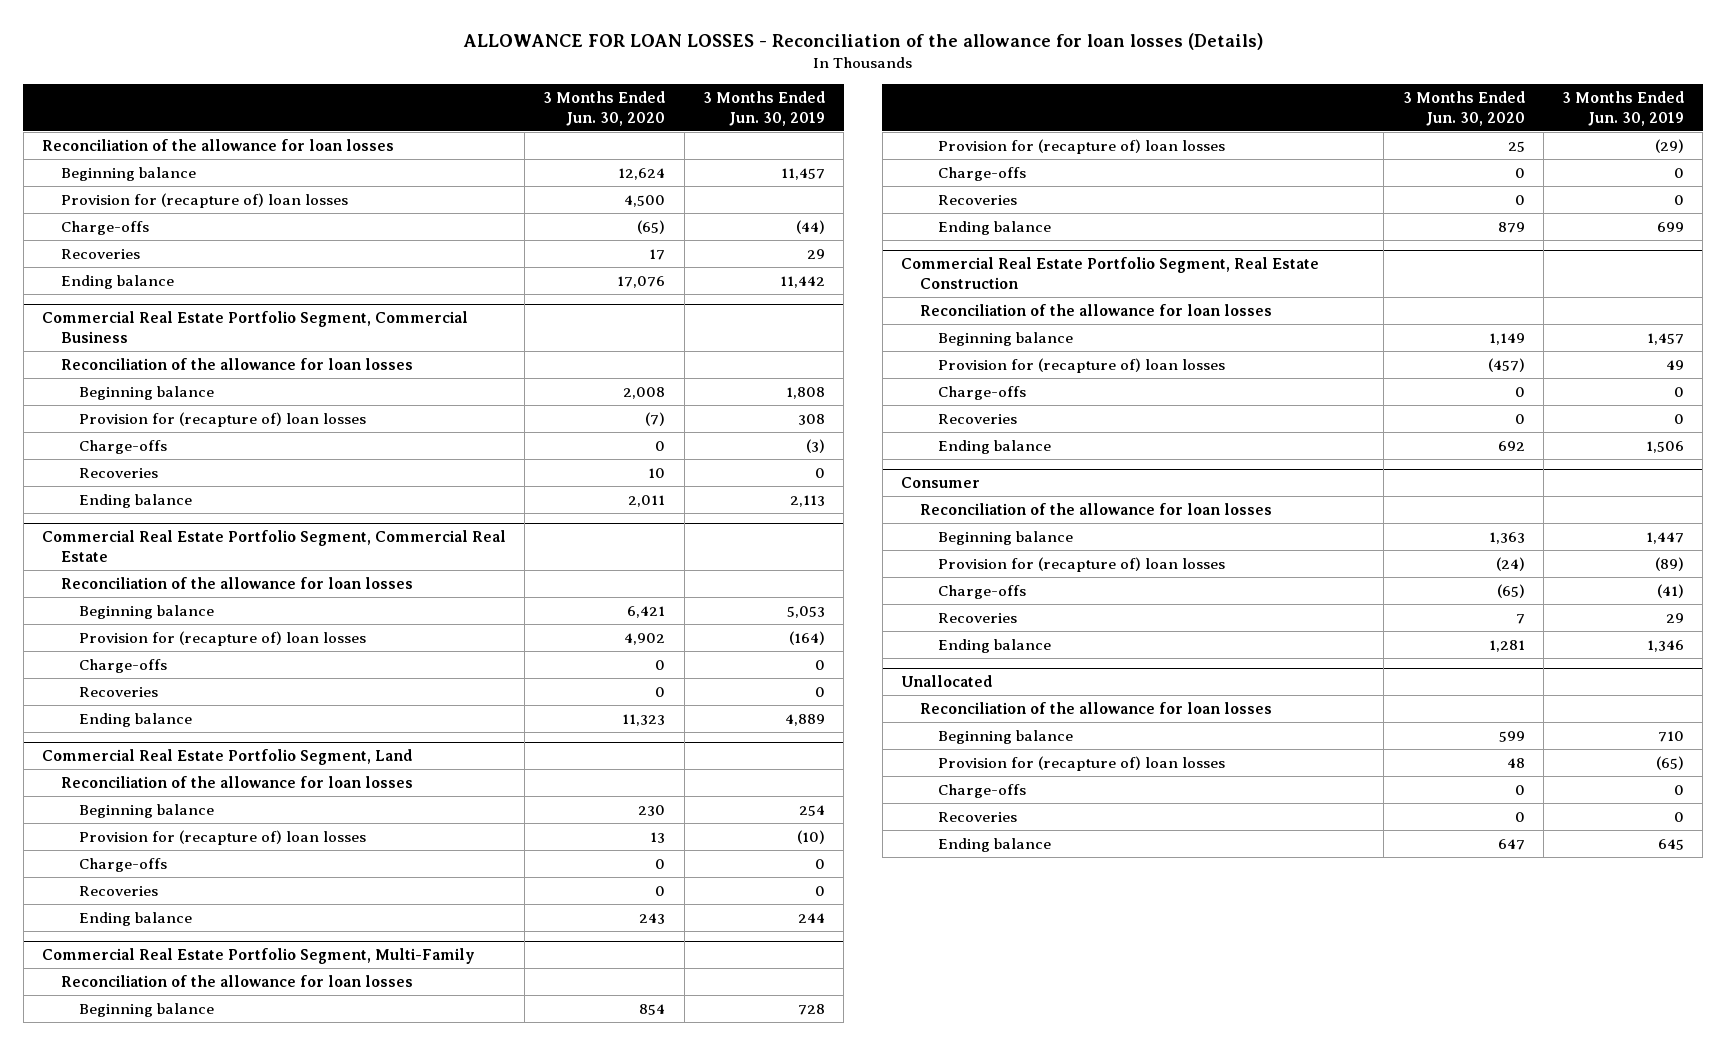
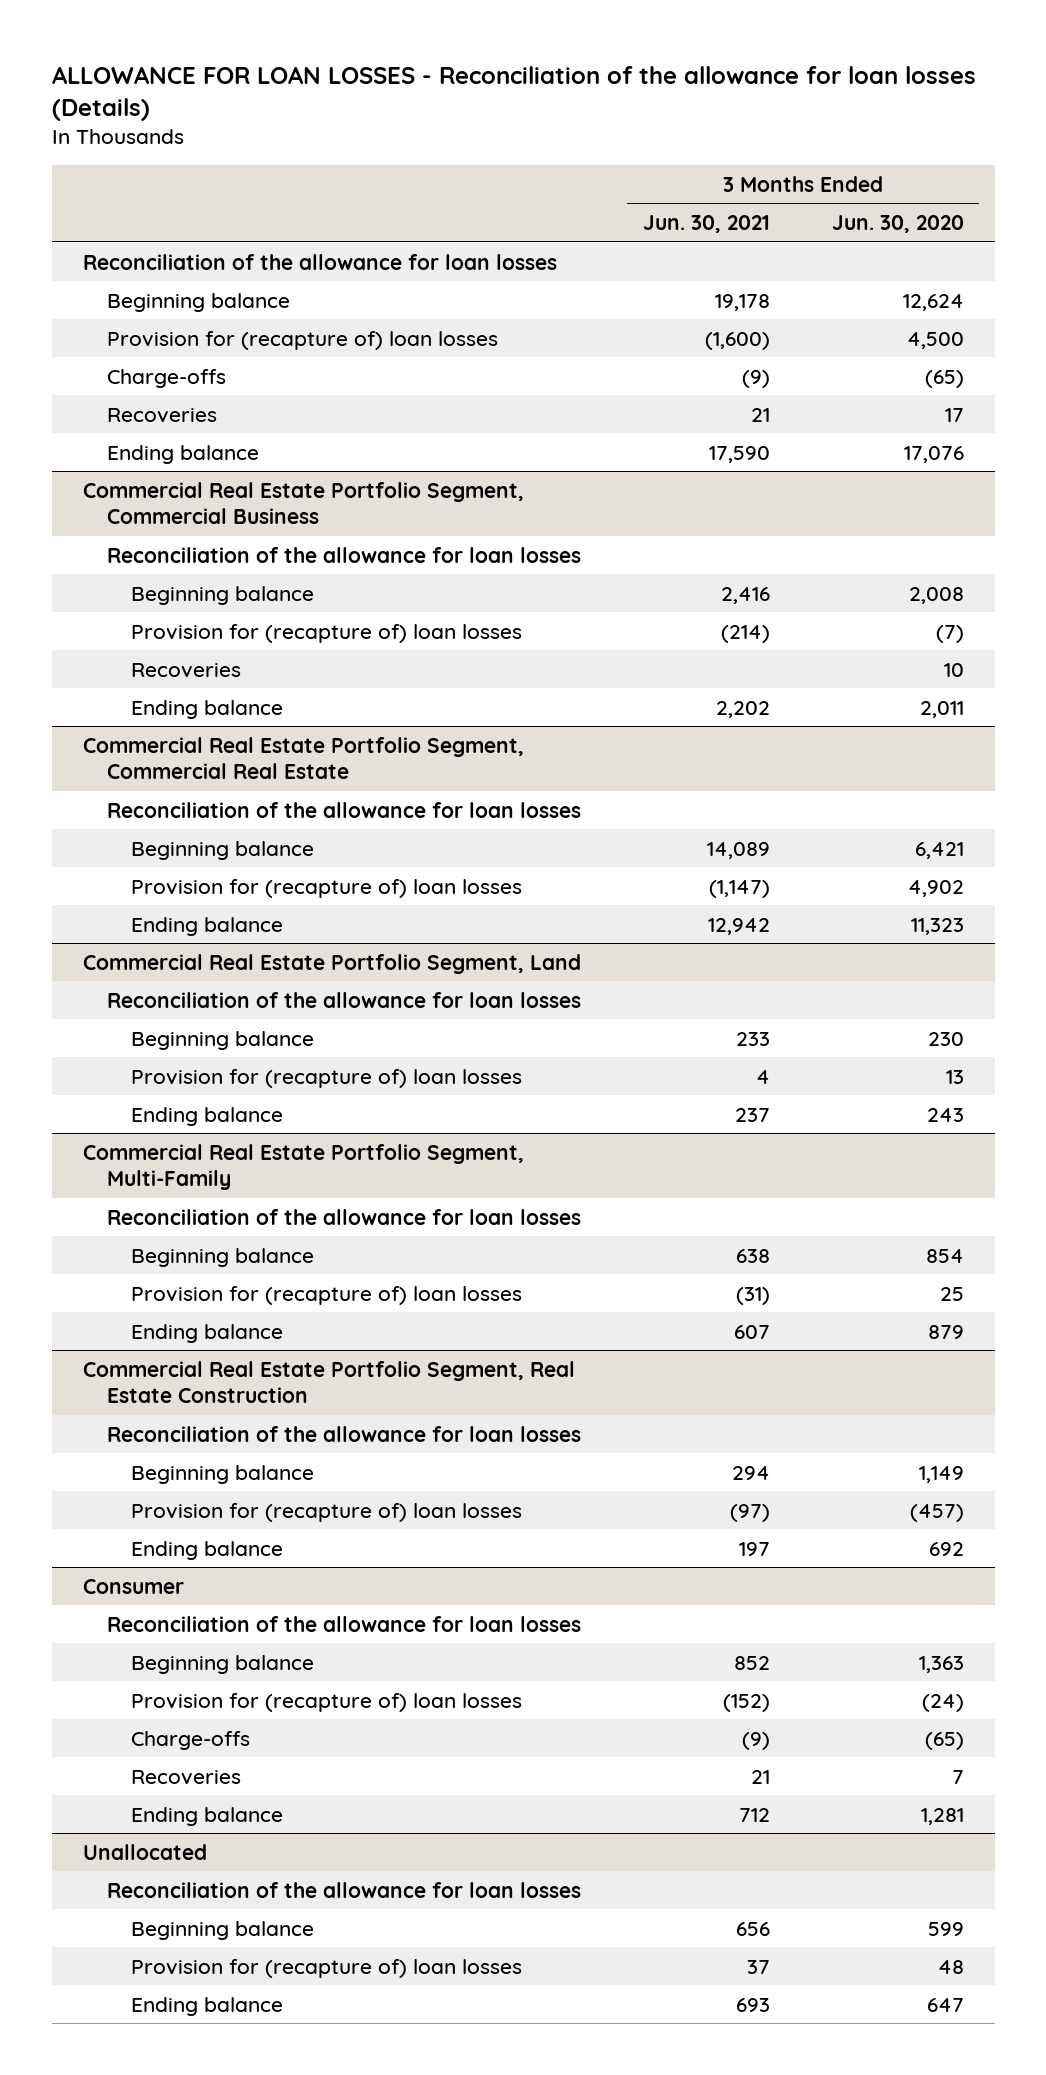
[702,90,825,126] 3 Months Ended Jun. 30, 2019 -> none
none -> [642,215,770,234] Jun. 30, 2021
[79,439,168,454] Charge-offs -> none
[79,658,168,673] Charge-offs -> none
[79,686,159,697] Recoveries -> none
[79,857,168,872] Charge-offs -> none
[79,885,159,896] Recoveries -> none
[938,166,1027,181] Charge-offs -> none
[938,194,1018,205] Recoveries -> none
[938,385,1027,400] Charge-offs -> none
[938,413,1018,424] Recoveries -> none
[938,783,1027,798] Charge-offs -> none
[938,811,1018,822] Recoveries -> none

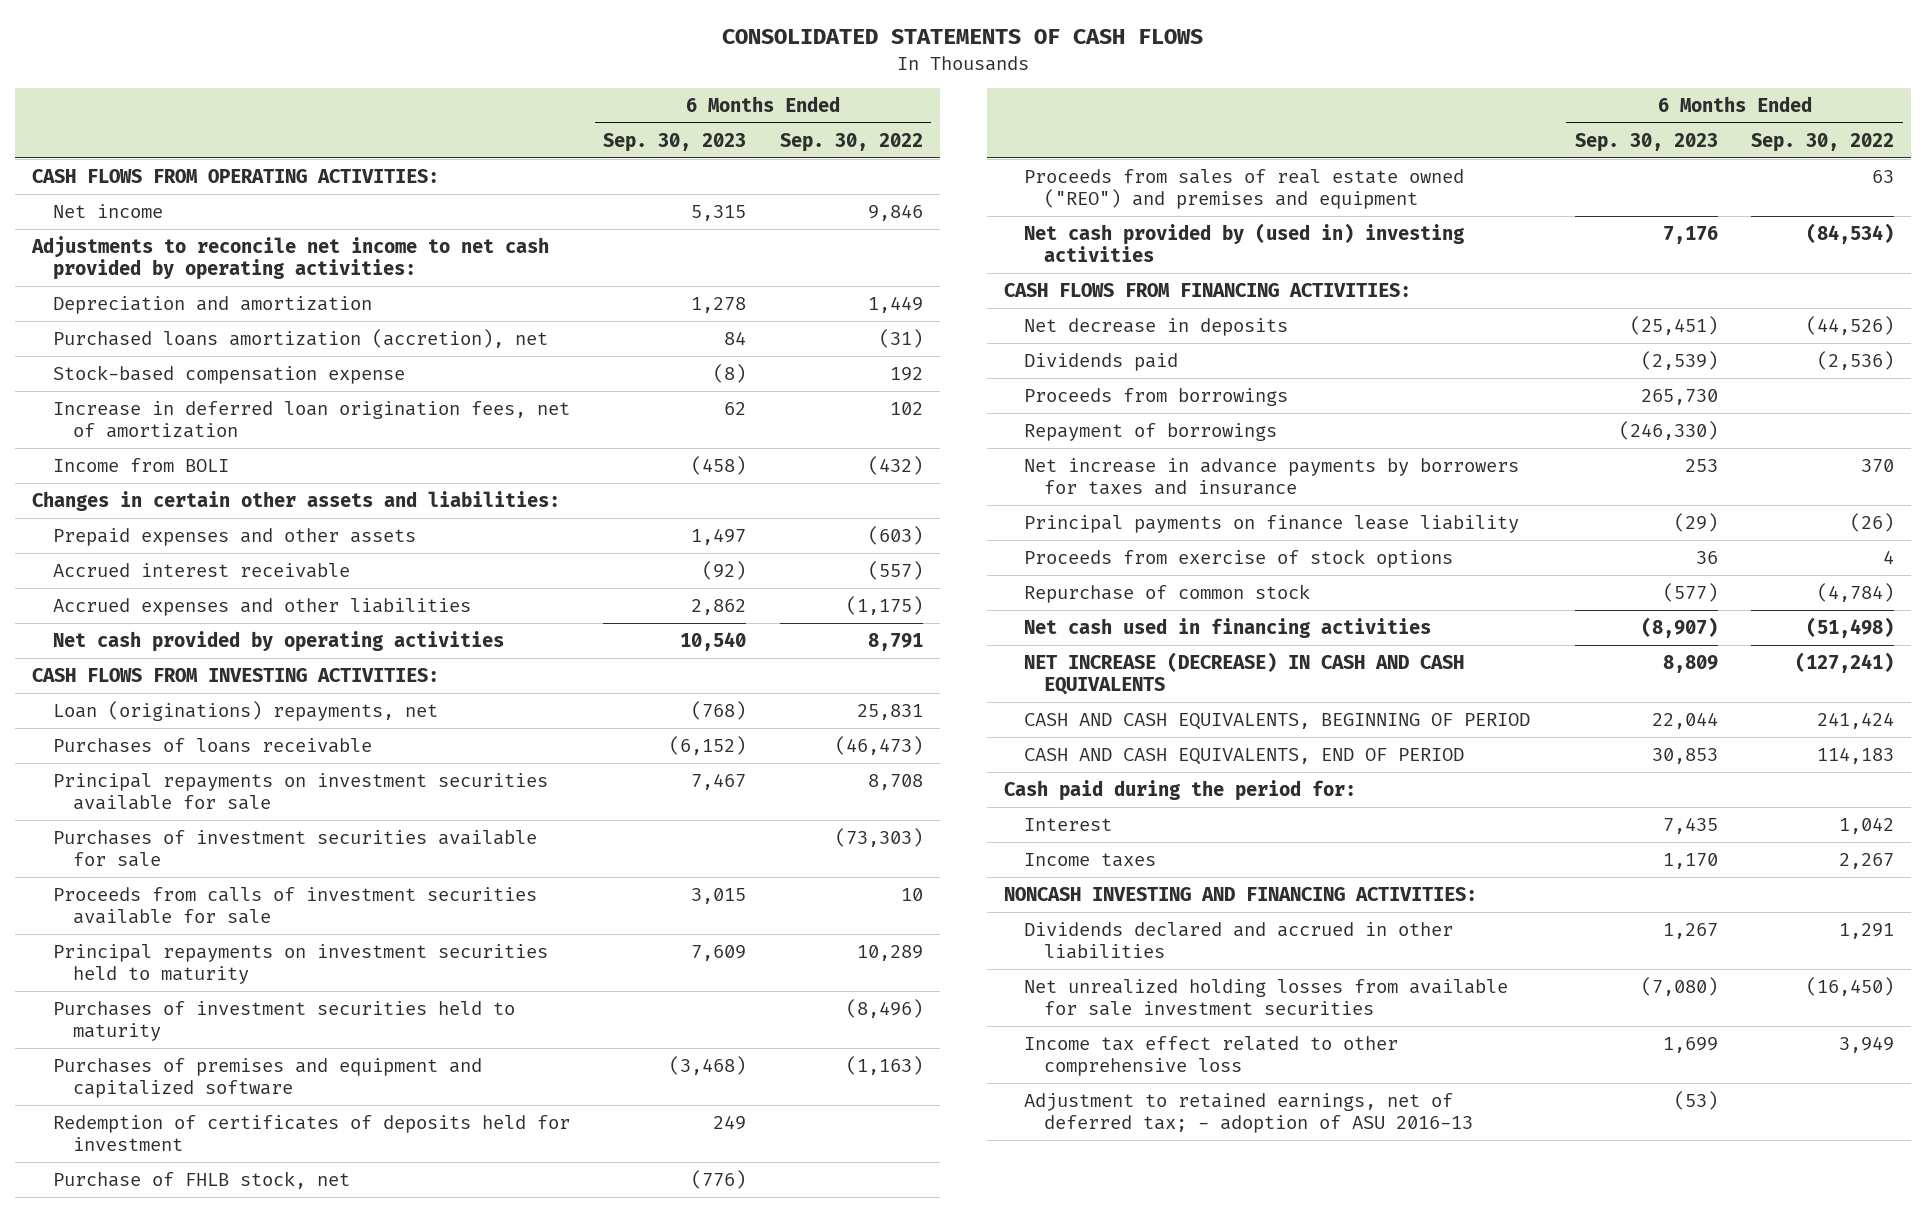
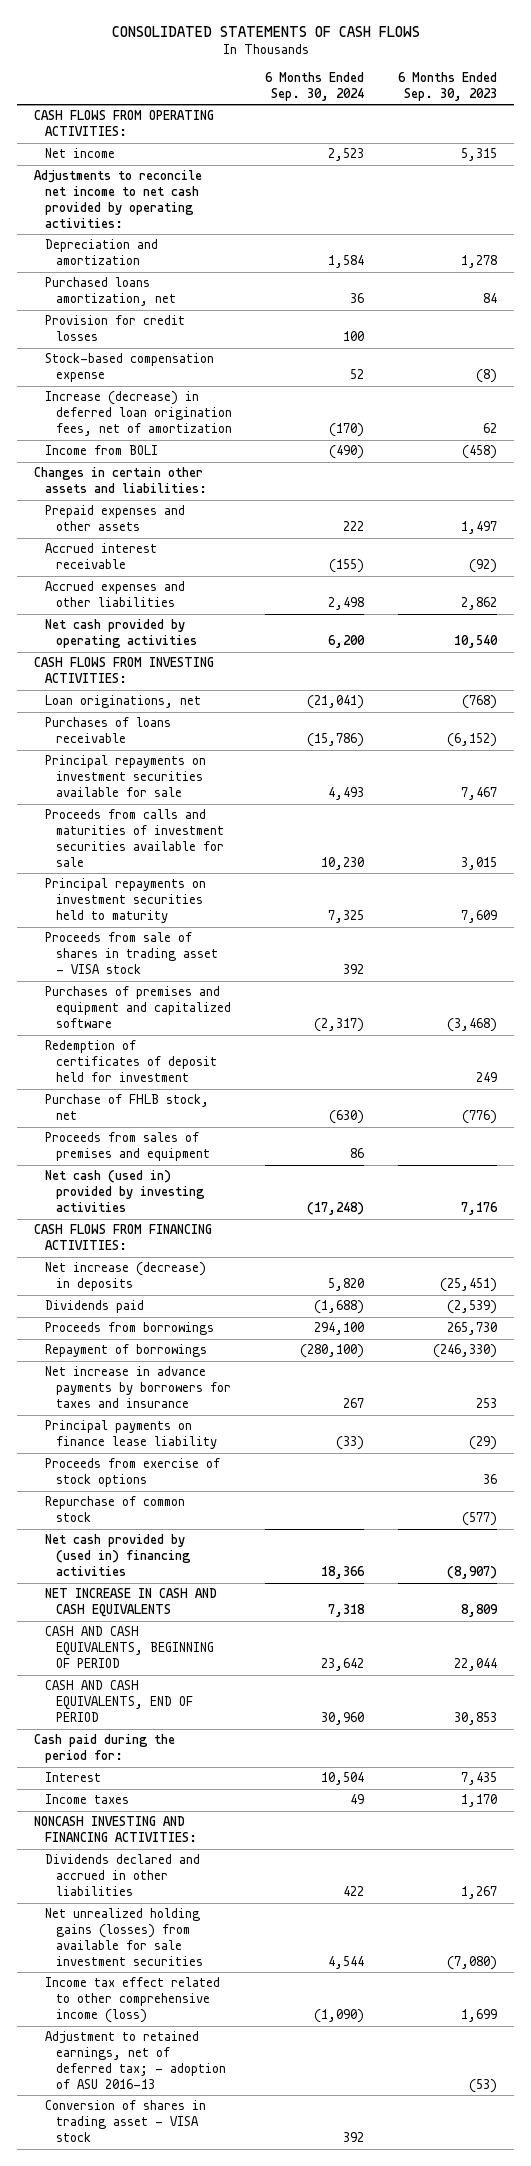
[780,132,924,152] Sep. 30, 2022 -> none
none -> [265,71,365,101] 6 Months Ended Sep. 30, 2024
[52,328,548,348] Purchased loans amortization (accretion), net -> [44,277,176,307] Purchased loans amortization, net
none -> [44,315,185,342] Provision for credit losses
[52,400,570,438] Increase in deferred loan origination fees, net of amortization -> [44,391,232,437] Increase (decrease) in deferred loan origination fees, net of amortization
[52,700,438,721] Loan (originations) repayments, net -> [44,695,201,709] Loan originations, net
[52,829,537,867] Purchases of investment securities available for sale -> none
[52,886,537,924] Proceeds from calls of investment securities available for sale -> [44,809,224,867] Proceeds from calls and maturities of investment securities available for sale
[52,1000,515,1041] Purchases of investment securities held to maturity -> none
none -> [44,932,218,975] Proceeds from sale of shares in trading asset - VISA stock
[52,1114,570,1151] Redemption of certificates of deposits held for investment -> [44,1040,217,1083] Redemption of certificates of deposit held for investment
[1024,168,1465,209] Proceeds from sales of real estate owned ("REO") and premises and equipment -> [44,1132,210,1162] Proceeds from sales of premises and equipment
[1024,222,1465,262] Net cash provided by (used in) investing activities -> [44,1170,205,1213] Net cash (used in) provided by investing activities
[1024,317,1289,336] Net decrease in deposits -> [44,1262,206,1292] Net increase (decrease) in deposits
[1024,617,1432,638] Net cash used in financing activities -> [44,1534,191,1577] Net cash provided by (used in) financing activities
[1024,651,1465,695] NET INCREASE (DECREASE) IN CASH AND CASH EQUIVALENTS -> [44,1588,217,1618] NET INCREASE IN CASH AND CASH EQUIVALENTS
[1024,978,1509,1016] Net unrealized holding losses from available for sale investment securities -> [44,1908,203,1966] Net unrealized holding gains (losses) from available for sale investment securities
[1024,1035,1399,1076] Income tax effect related to other comprehensive loss -> [44,1977,220,2024] Income tax effect related to other comprehensive income (loss)
none -> [44,2100,206,2143] Conversion of shares in trading asset - VISA stock

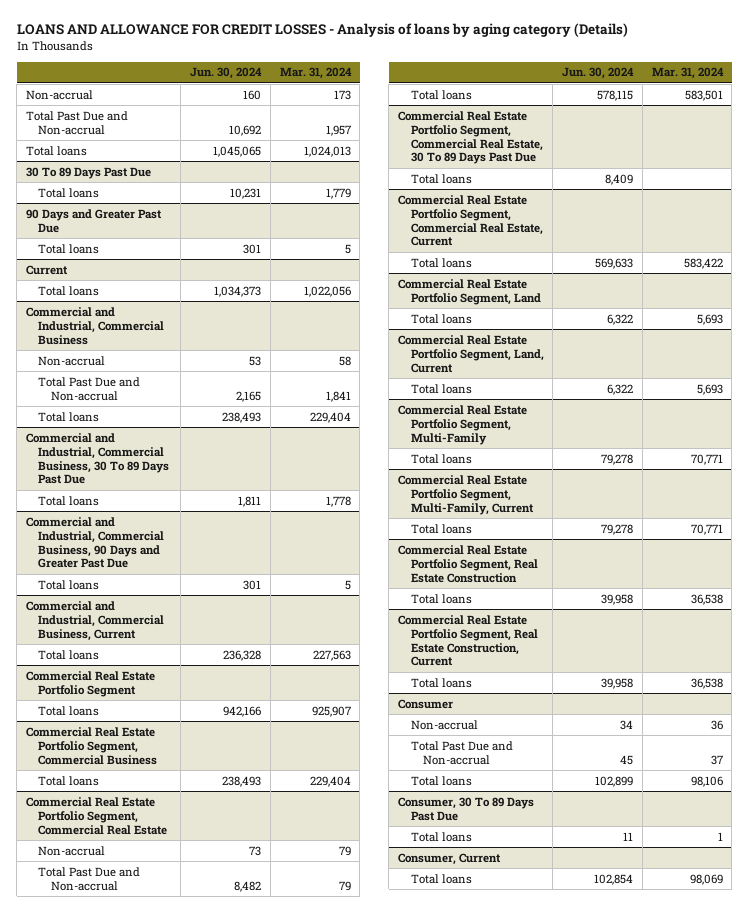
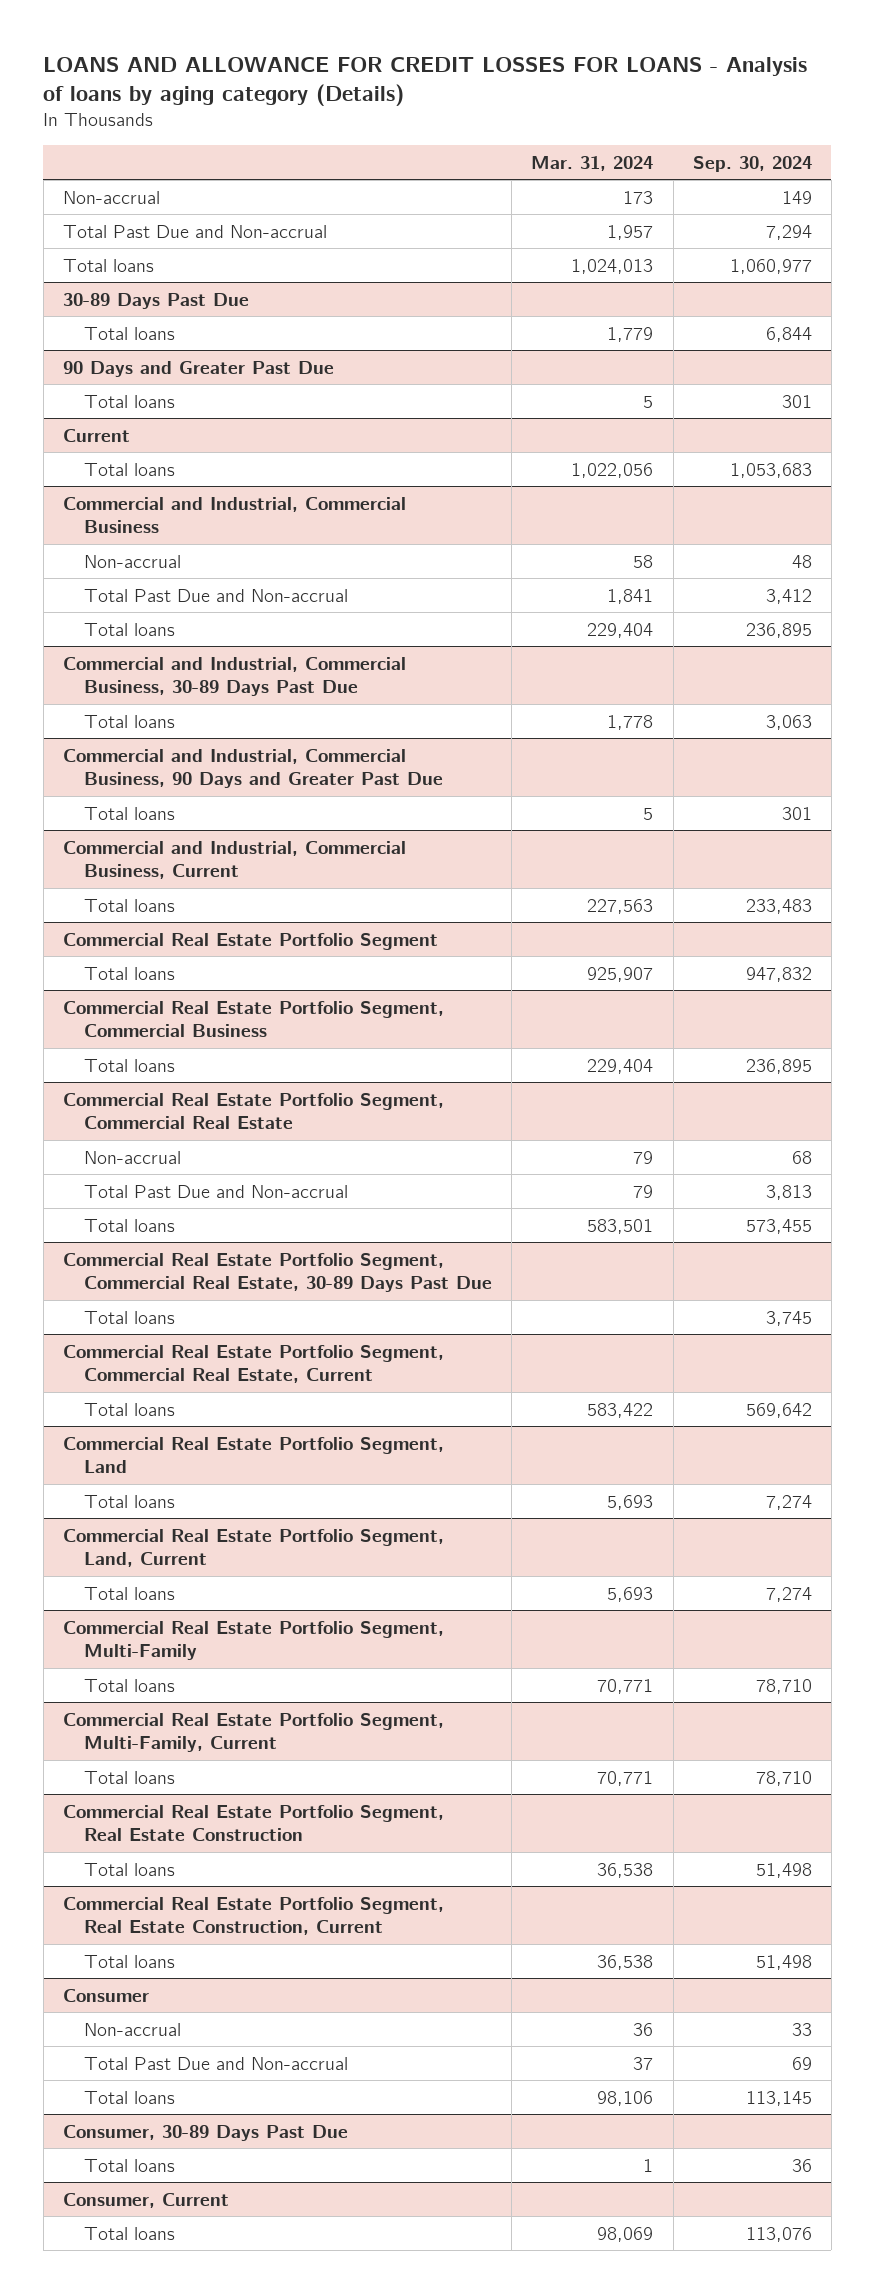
[16,23,628,38] LOANS AND ALLOWANCE FOR CREDIT LOSSES - Analysis of loans by aging category (Details) -> [43,57,808,107] LOANS AND ALLOWANCE FOR CREDIT LOSSES FOR LOANS - Analysis of loans by aging category (Details)
[190,67,263,80] Jun. 30, 2024 -> none
none -> [692,155,812,172] Sep. 30, 2024
[25,166,151,179] 30 To 89 Days Past Due -> [62,292,249,309] 30-89 Days Past Due
[25,432,170,485] Commercial and Industrial, Commercial Business, 30 To 89 Days Past Due -> [62,656,406,697] Commercial and Industrial, Commercial Business, 30-89 Days Past Due
[397,110,543,165] Commercial Real Estate Portfolio Segment, Commercial Real Estate, 30 To 89 Days Past Due -> [62,1252,493,1293] Commercial Real Estate Portfolio Segment, Commercial Real Estate, 30-89 Days Past Due
[397,796,534,821] Consumer, 30 To 89 Days Past Due -> [62,2124,348,2141] Consumer, 30-89 Days Past Due

